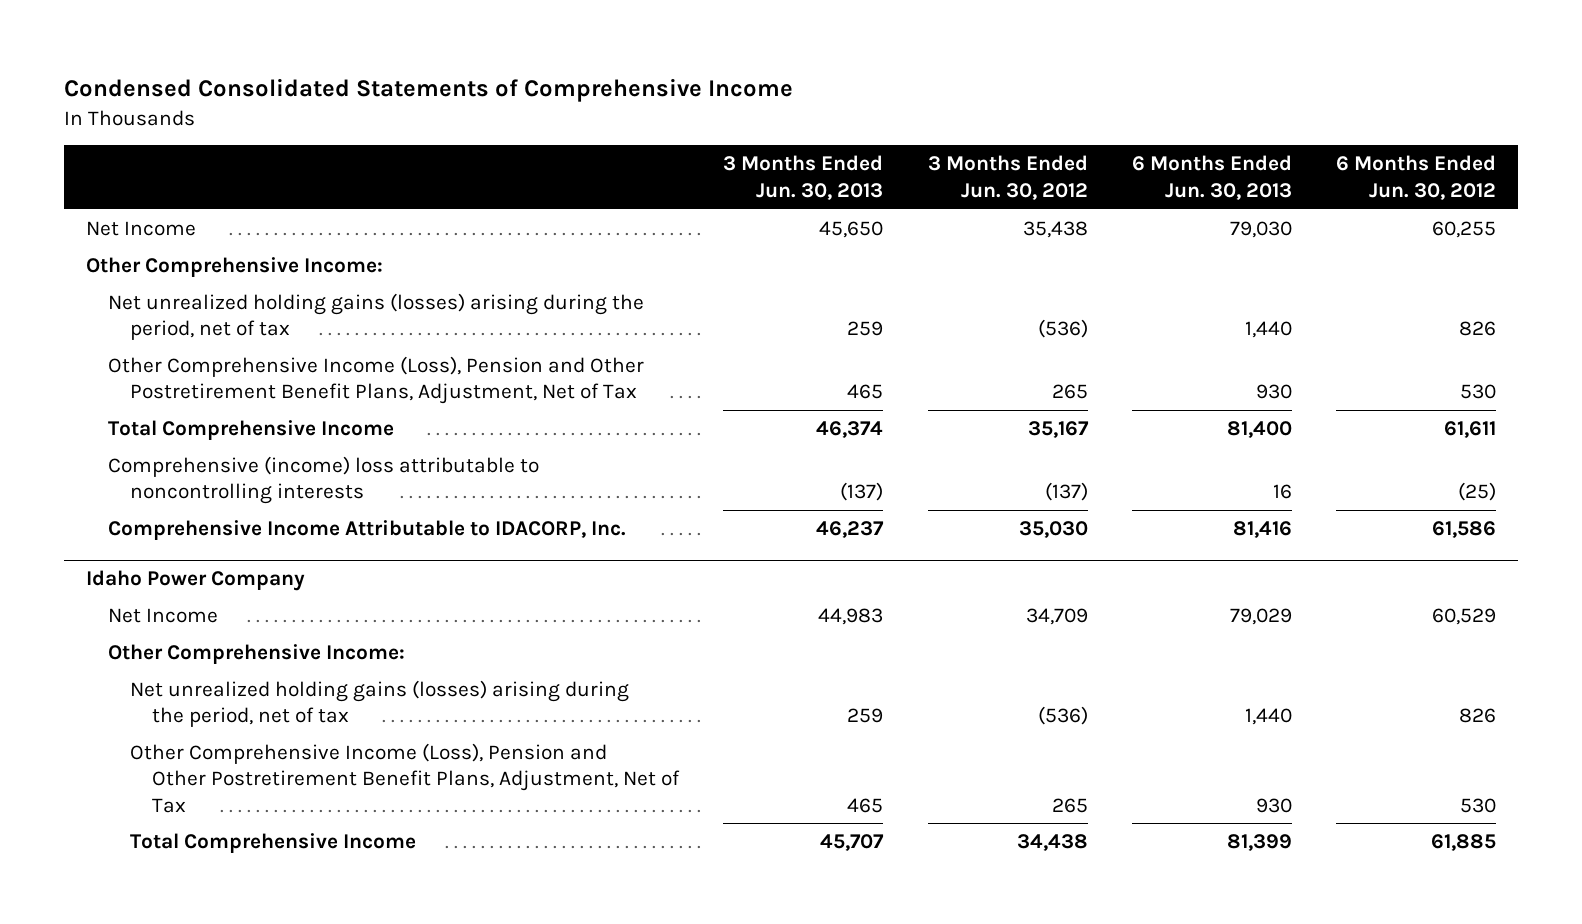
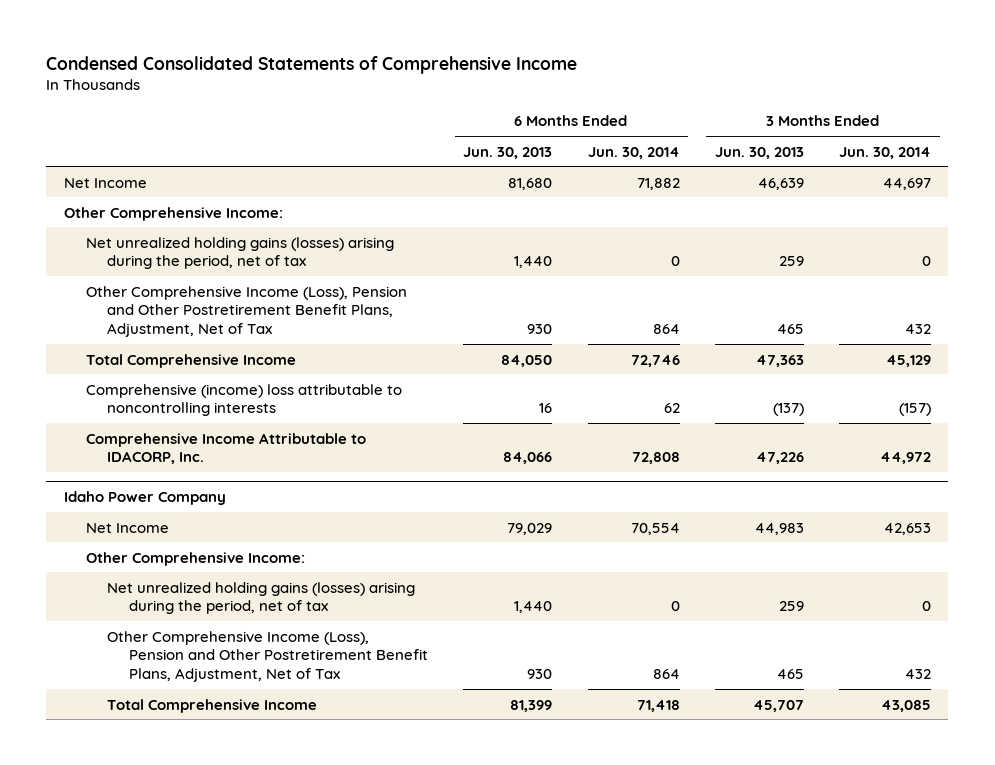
[927,155,1088,200] 3 Months Ended Jun. 30, 2012 -> none
[1336,155,1497,200] 6 Months Ended Jun. 30, 2012 -> none
none -> [587,146,680,159] Jun. 30, 2014
none -> [838,146,931,159] Jun. 30, 2014
[819,220,884,238] 45,650 -> [757,177,804,190] 46,639
[1229,220,1292,238] 79,030 -> [508,177,553,190] 81,680
[816,420,884,438] 46,374 -> [755,354,804,367] 47,363
[1226,420,1292,438] 81,400 -> [501,354,553,367] 84,050
[816,520,885,538] 46,237 -> [755,452,804,465] 47,226
[1232,520,1292,538] 81,416 -> [503,452,553,465] 84,066

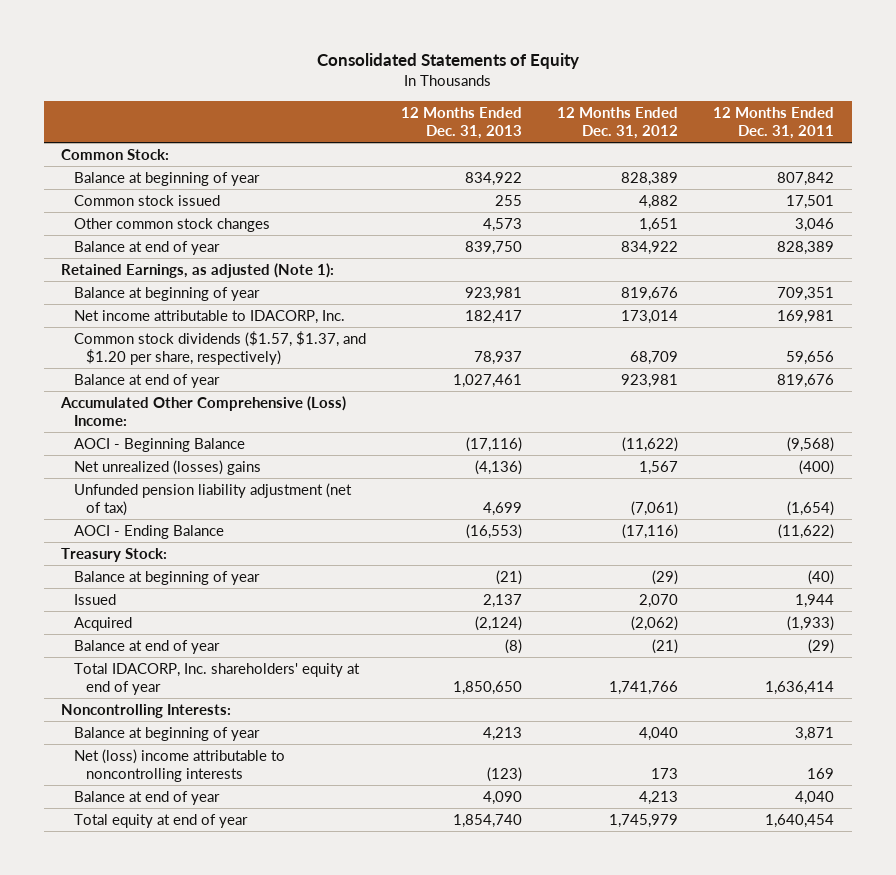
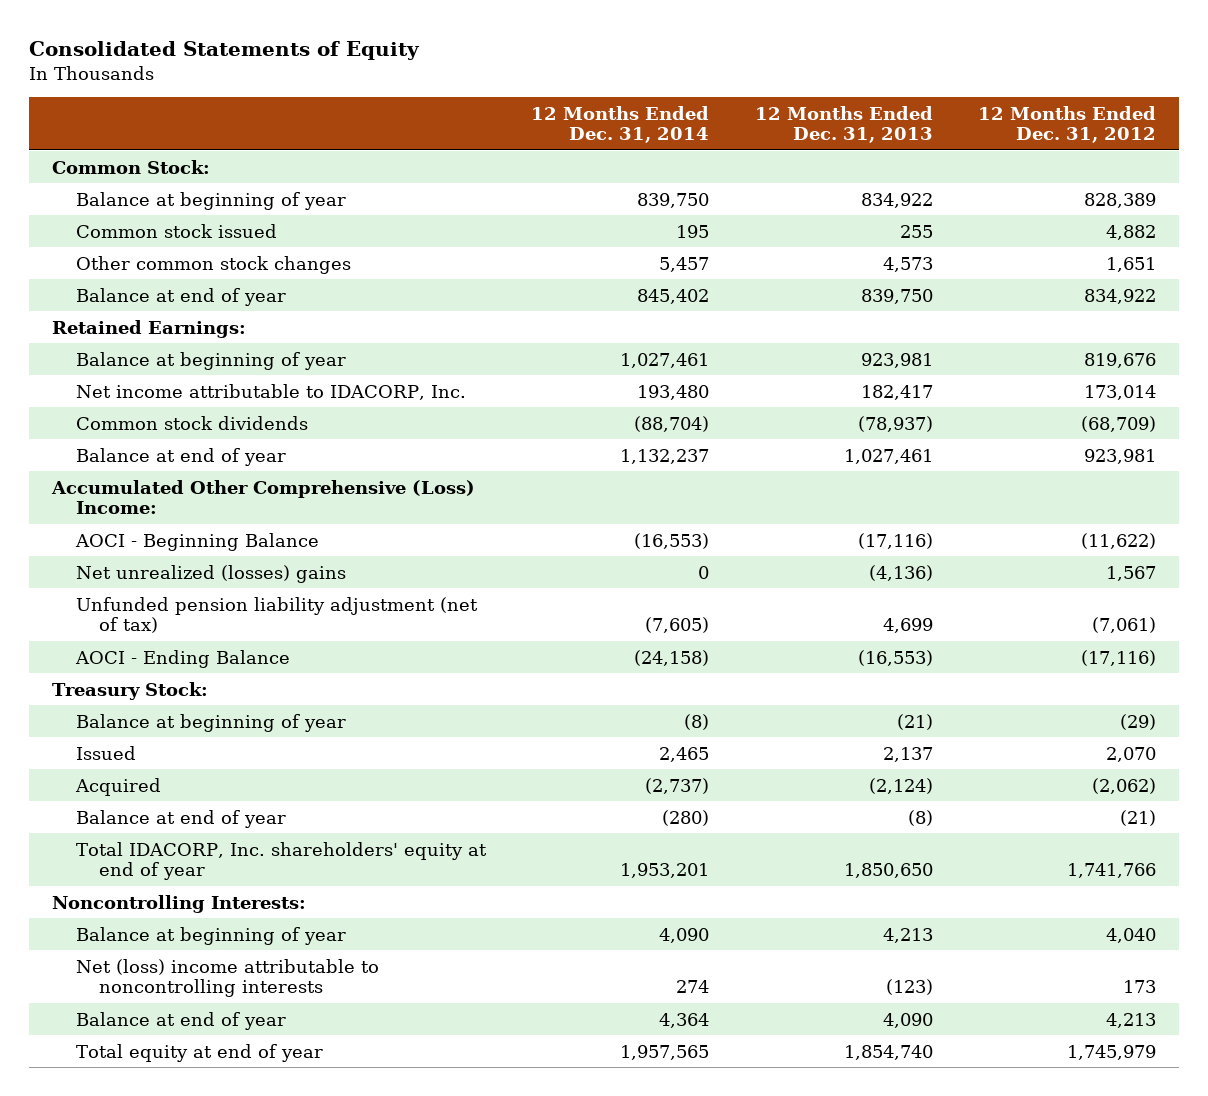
[713,106,835,139] 12 Months Ended Dec. 31, 2011 -> none
none -> [531,105,710,144] 12 Months Ended Dec. 31, 2014
[61,262,335,278] Retained Earnings, as adjusted (Note 1): -> [51,319,246,338] Retained Earnings:
[73,330,366,366] Common stock dividends ($1.57, $1.37, and $1.20 per share, respectively) -> [75,415,308,430] Common stock dividends
[473,351,522,366] 78,937 -> [857,415,933,432] (78,937)
[630,351,679,366] 68,709 -> [1081,415,1157,432] (68,709)

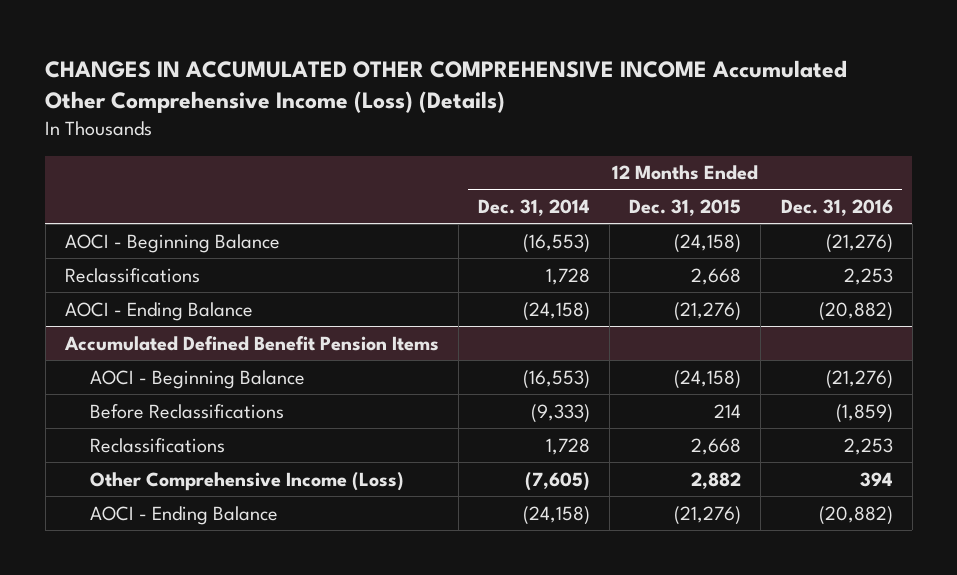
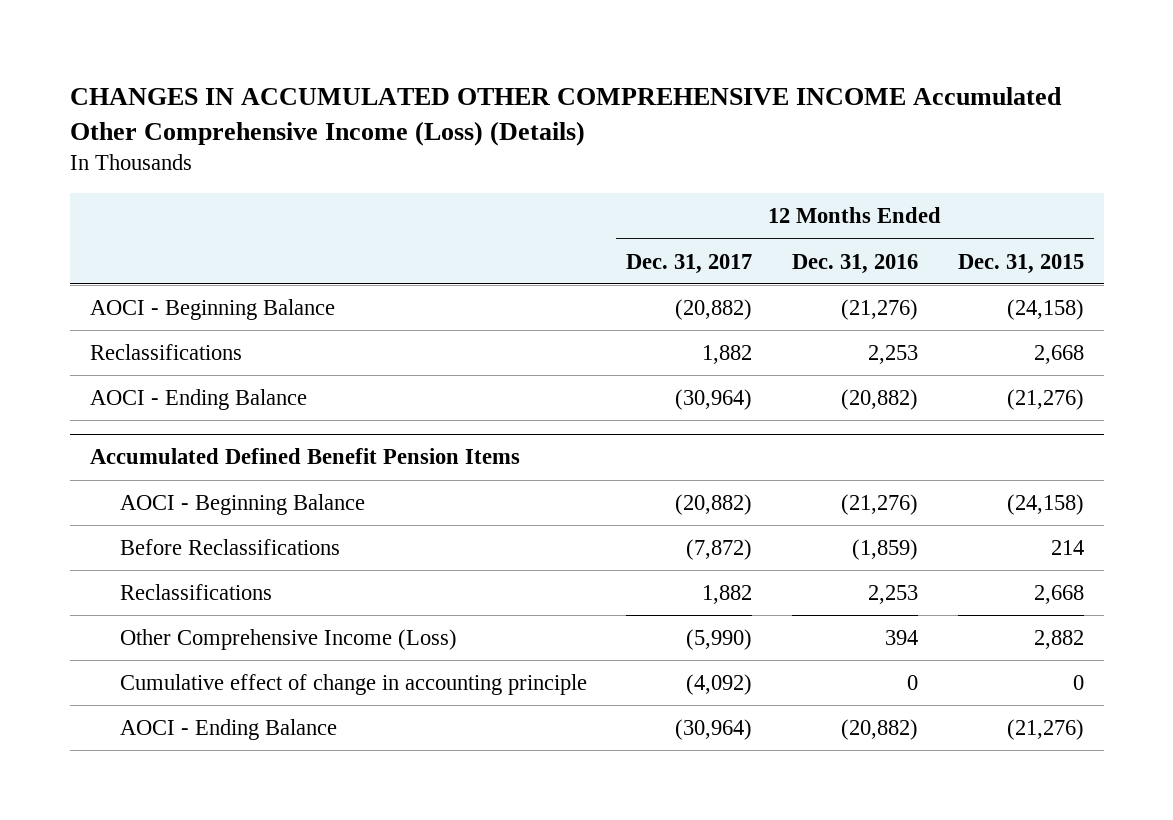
[478,198,591,216] Dec. 31, 2014 -> none
none -> [626,253,753,274] Dec. 31, 2017
none -> [119,674,587,696] Cumulative effect of change in accounting principle

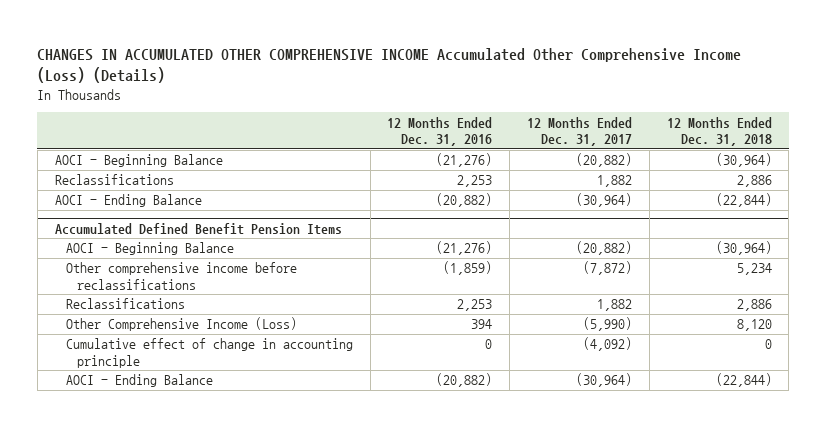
[957,253,1084,274] Dec. 31, 2015 -> none
none -> [666,116,772,147] 12 Months Ended Dec. 31, 2018
[119,539,340,556] Before Reclassifications -> [65,262,297,290] Other comprehensive income before reclassifications

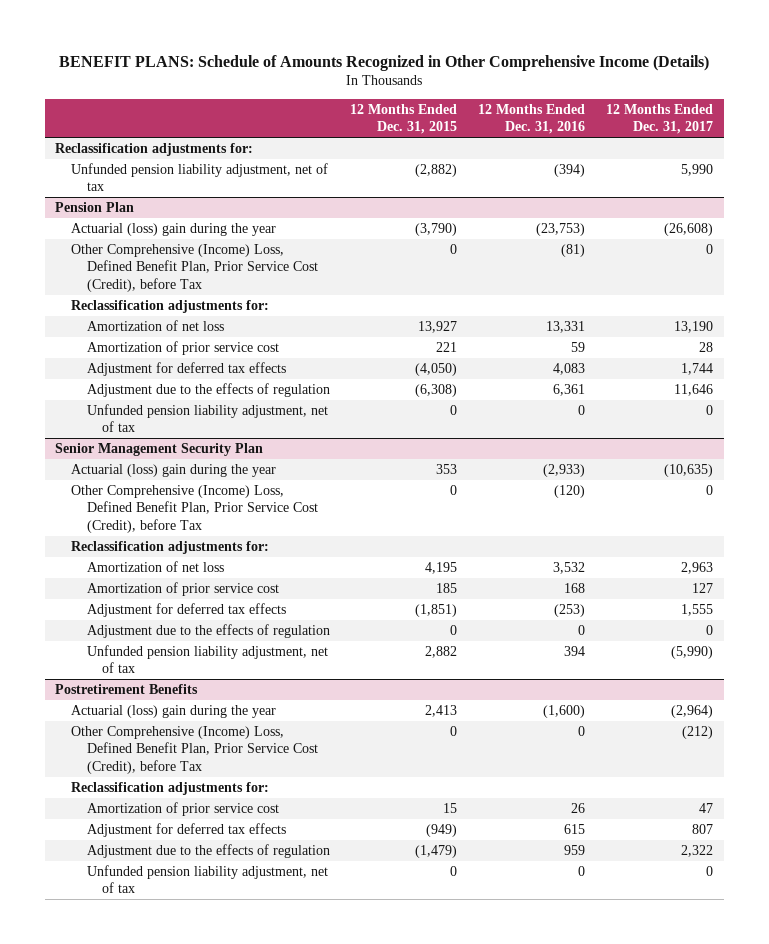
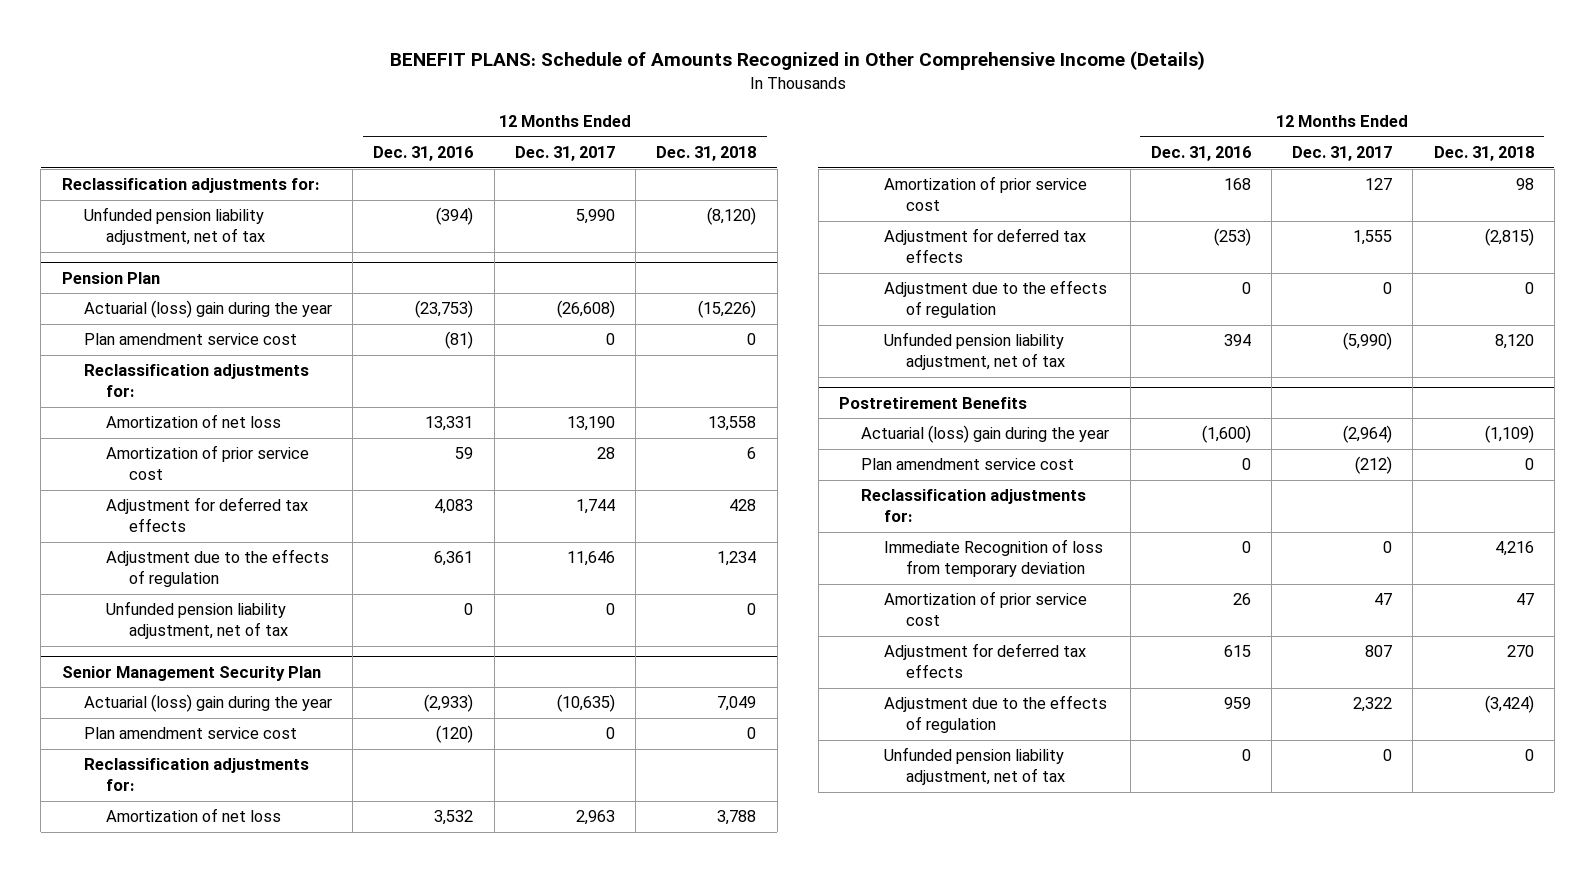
[350,103,458,135] 12 Months Ended Dec. 31, 2015 -> none
none -> [656,145,757,161] Dec. 31, 2018
[71,243,318,292] Other Comprehensive (Income) Loss, Defined Benefit Plan, Prior Service Cost (Credit), before Tax -> [83,333,297,346] Plan amendment service cost
[71,484,318,533] Other Comprehensive (Income) Loss, Defined Benefit Plan, Prior Service Cost (Credit), before Tax -> [83,727,297,740] Plan amendment service cost
[71,725,318,774] Other Comprehensive (Income) Loss, Defined Benefit Plan, Prior Service Cost (Credit), before Tax -> [861,458,1075,471] Plan amendment service cost
none -> [883,539,1103,577] Immediate Recognition of loss from temporary deviation

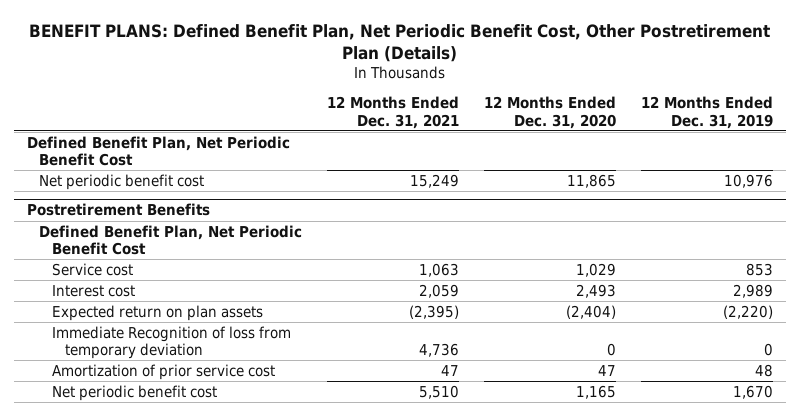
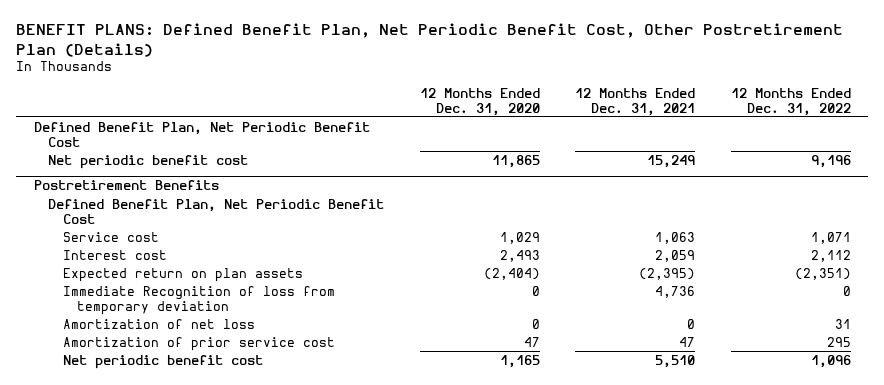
[641,96,774,129] 12 Months Ended Dec. 31, 2019 -> none
none -> [730,87,851,116] 12 Months Ended Dec. 31, 2022
none -> [62,318,255,329] Amortization of net loss

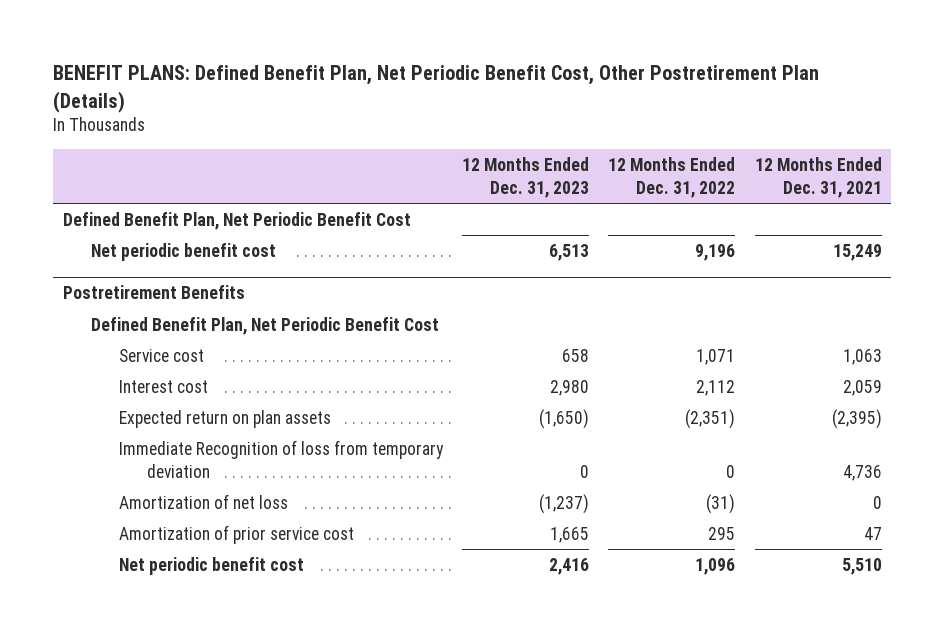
[419,87,540,116] 12 Months Ended Dec. 31, 2020 -> none
none -> [462,156,590,198] 12 Months Ended Dec. 31, 2023
[834,318,851,329] 31 -> [706,493,736,514] (31)

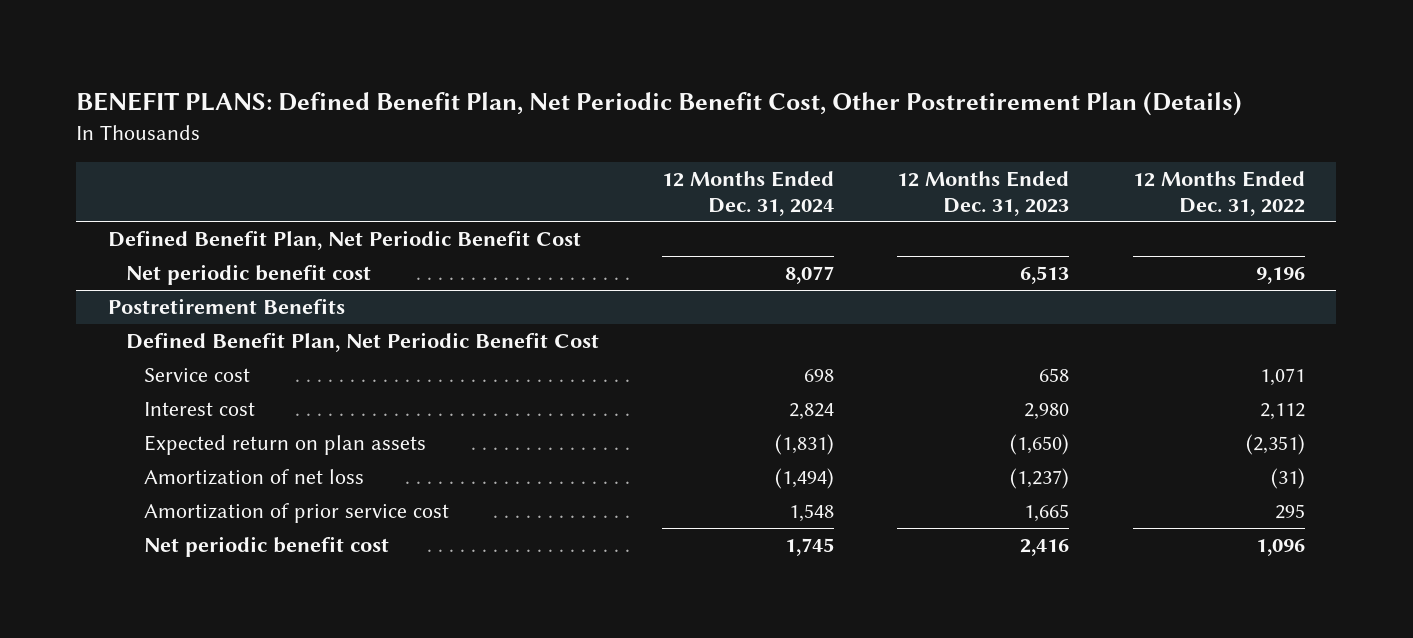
[754,156,882,198] 12 Months Ended Dec. 31, 2021 -> none
none -> [662,171,835,216] 12 Months Ended Dec. 31, 2024
[118,439,444,478] Immediate Recognition of loss from temporary deviation -> none

